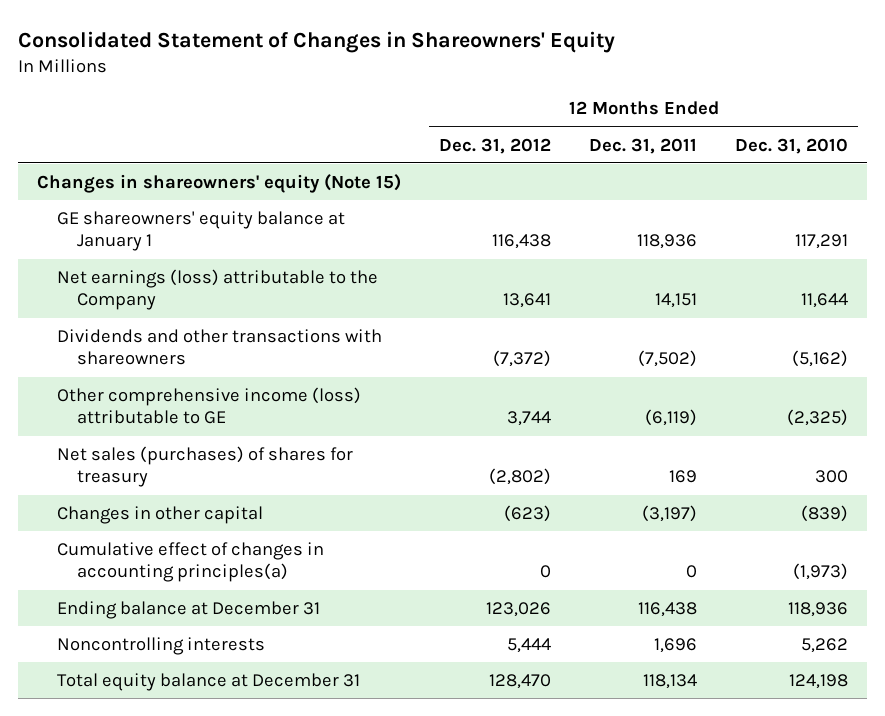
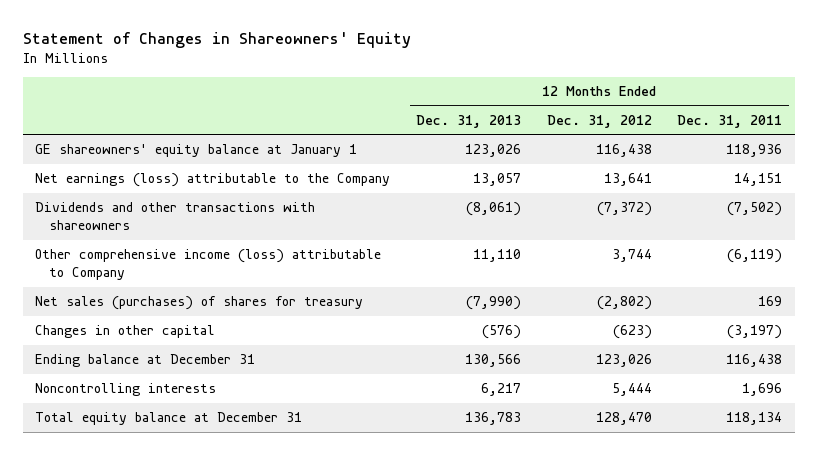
[17,30,615,53] Consolidated Statement of Changes in Shareowners' Equity -> [22,32,411,49] Statement of Changes in Shareowners' Equity
[735,137,849,154] Dec. 31, 2010 -> none
none -> [416,114,522,128] Dec. 31, 2013
[36,174,401,194] Changes in shareowners' equity (Note 15) -> none
[57,387,362,425] Other comprehensive income (loss) attributable to GE -> [35,249,382,281] Other comprehensive income (loss) attributable to Company
[57,542,325,583] Cumulative effect of changes in accounting principles(a) -> none

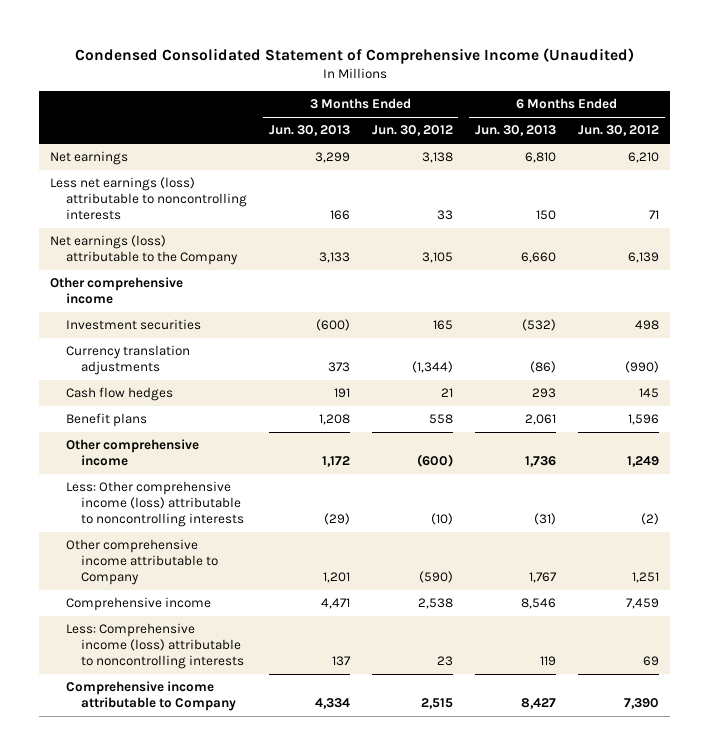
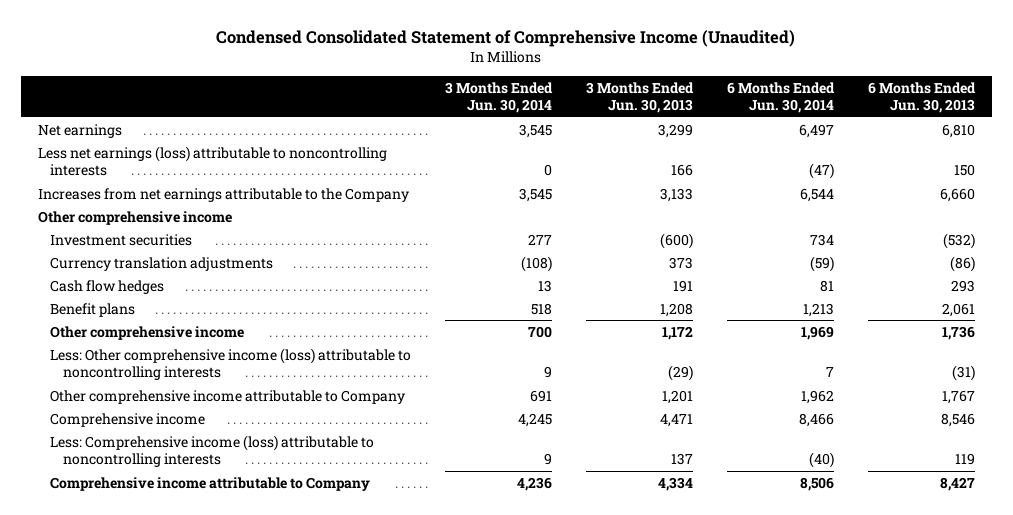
[371,125,453,137] Jun. 30, 2012 -> none
[578,125,660,137] Jun. 30, 2012 -> none
none -> [445,81,554,114] 3 Months Ended Jun. 30, 2014
none -> [727,81,836,114] 6 Months Ended Jun. 30, 2014
[50,235,238,266] Net earnings (loss) attributable to the Company -> [37,187,409,202] Increases from net earnings attributable to the Company

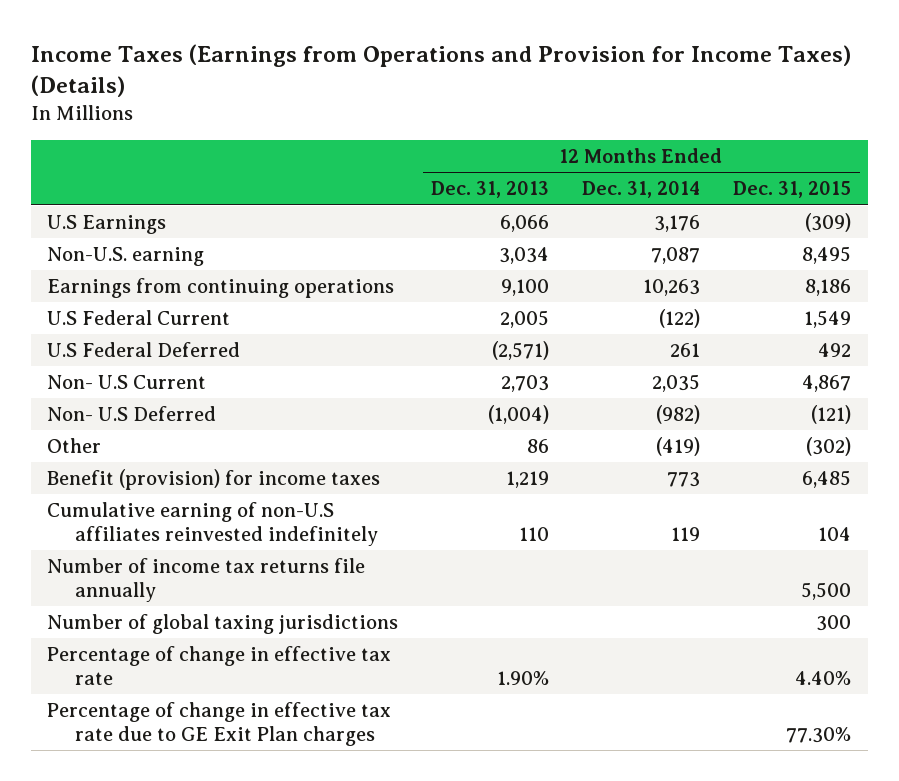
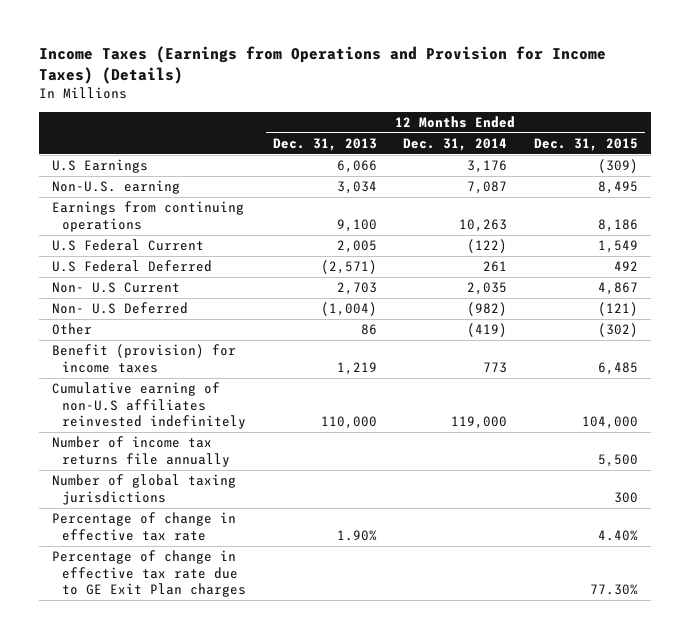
[519,526,550,541] 110 -> [320,416,377,430] 110,000
[671,526,701,541] 119 -> [451,416,508,430] 119,000
[818,526,852,541] 104 -> [581,416,638,430] 104,000

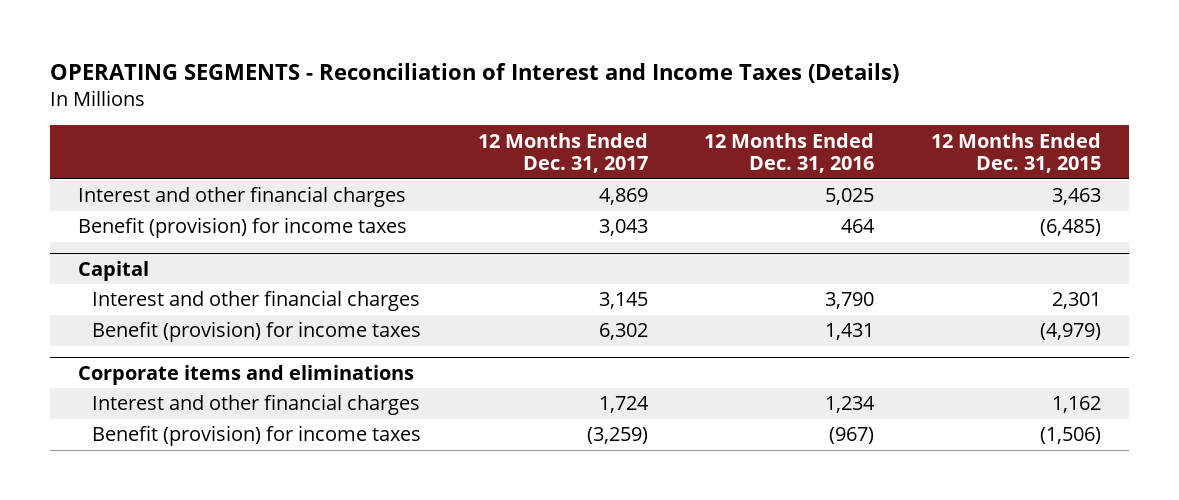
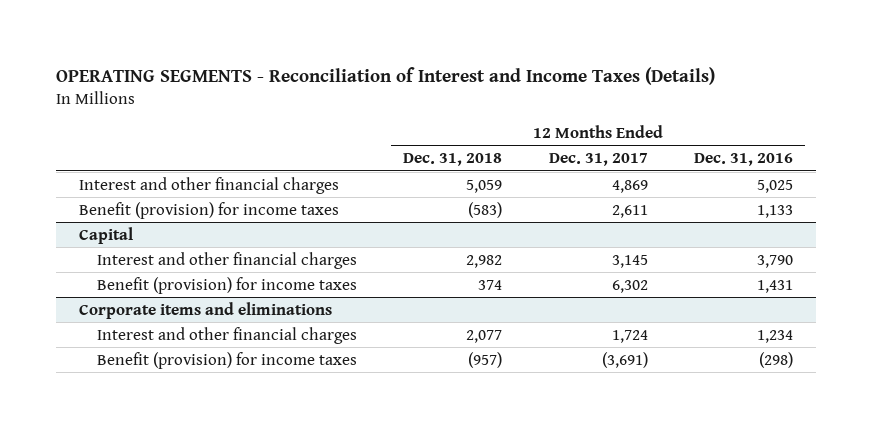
[930,132,1101,174] 12 Months Ended Dec. 31, 2015 -> none
none -> [403,153,503,167] Dec. 31, 2018
[598,219,648,237] 3,043 -> [611,204,648,218] 2,611
[841,219,876,234] 464 -> [757,204,794,218] 1,133
[586,427,648,445] (3,259) -> [601,351,648,368] (3,691)
[829,427,875,445] (967) -> [759,351,794,368] (298)

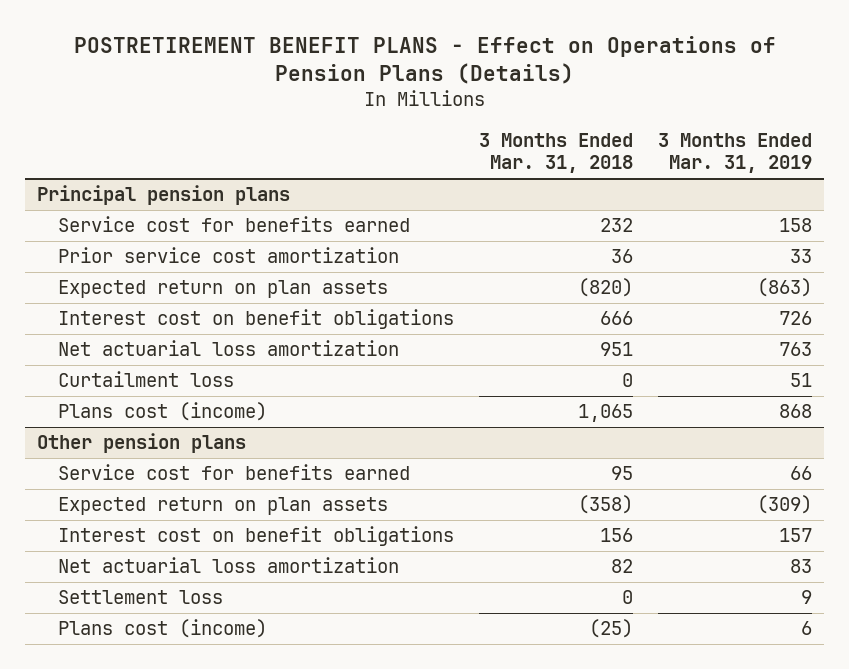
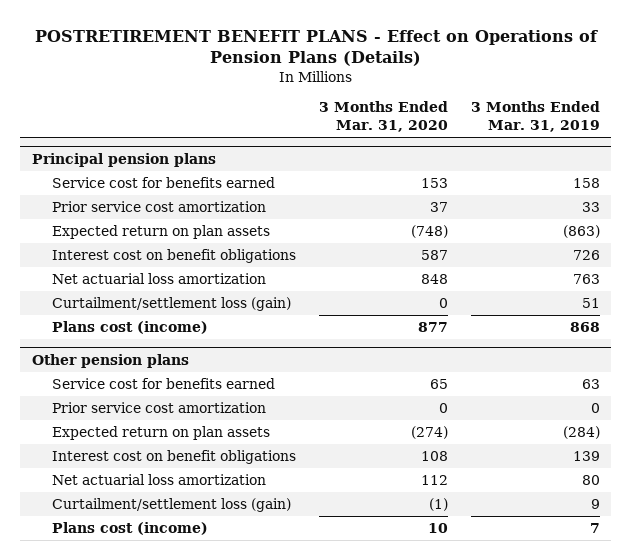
[478,132,633,174] 3 Months Ended Mar. 31, 2018 -> none
none -> [319,101,449,133] 3 Months Ended Mar. 31, 2020
[57,371,234,388] Curtailment loss -> [52,297,292,312] Curtailment/settlement loss (gain)
[789,466,812,481] 66 -> [581,379,600,390] 63
none -> [52,402,267,414] Prior service cost amortization
[756,495,812,515] (309) -> [562,426,600,440] (284)
[778,528,812,543] 157 -> [572,451,600,462] 139
[789,559,812,574] 83 -> [581,475,600,486] 80
[57,590,223,605] Settlement loss -> [52,498,292,513] Curtailment/settlement loss (gain)
[800,621,812,636] 6 -> [589,523,600,534] 7

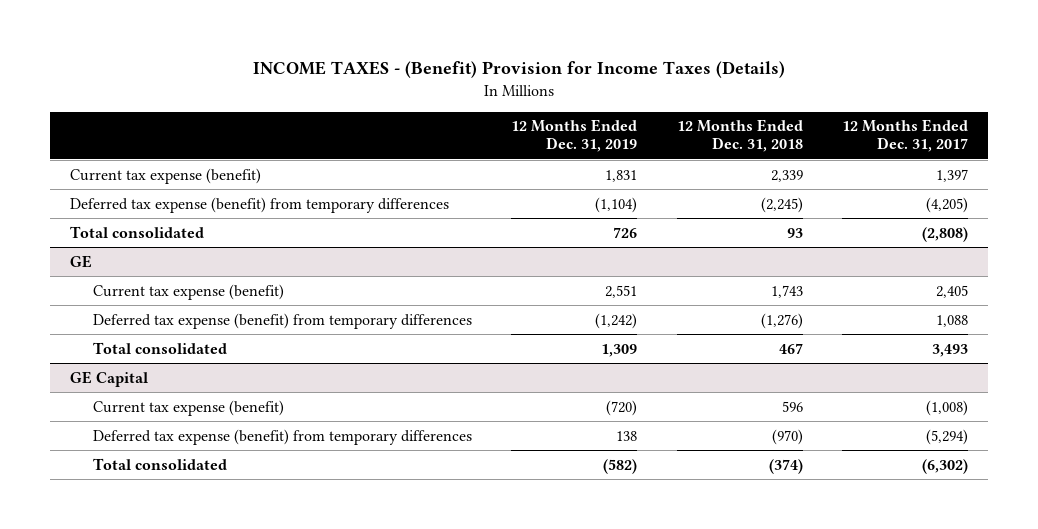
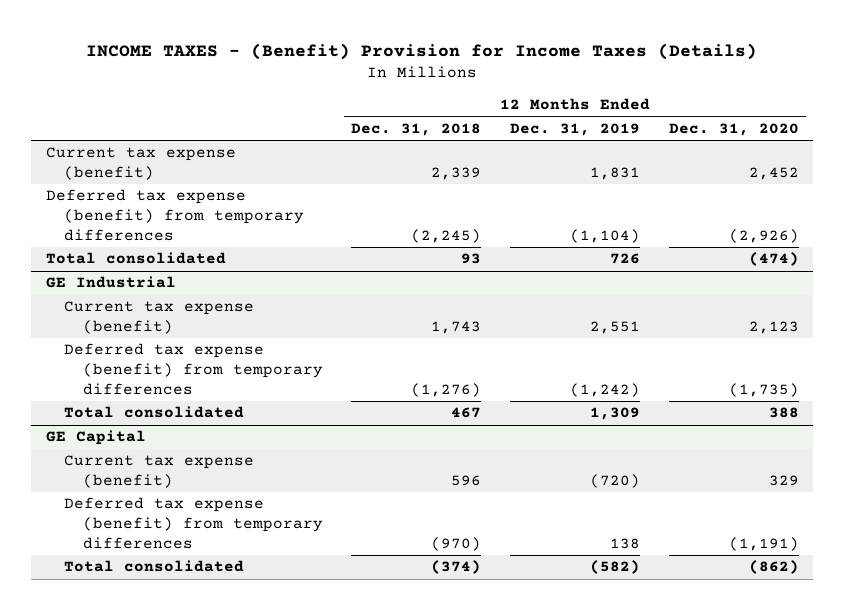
[842,119,969,153] 12 Months Ended Dec. 31, 2017 -> none
none -> [668,122,799,136] Dec. 31, 2020
[69,254,92,268] GE -> [45,276,176,289] GE Industrial

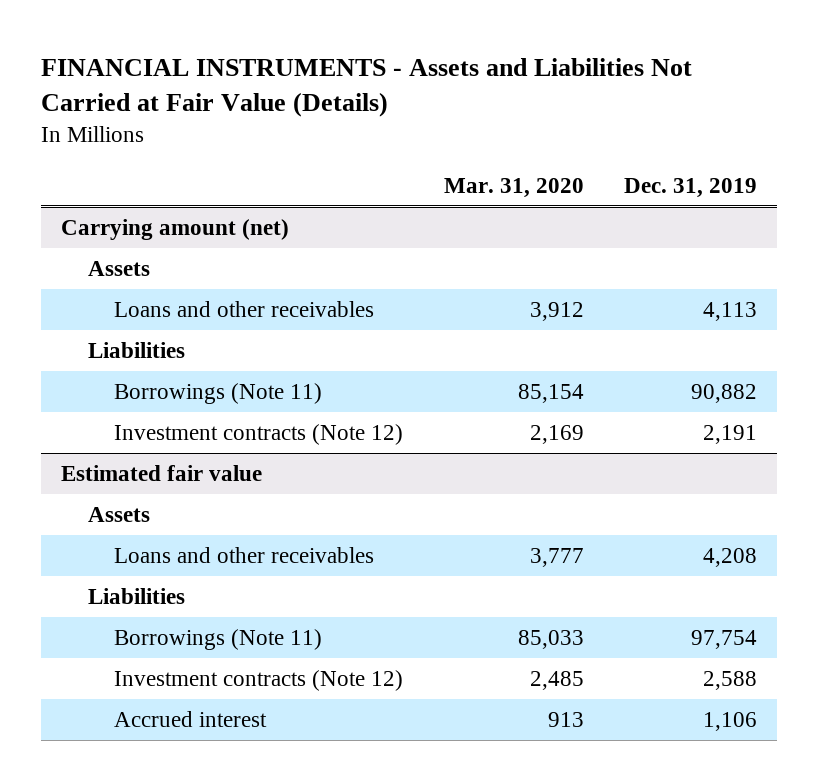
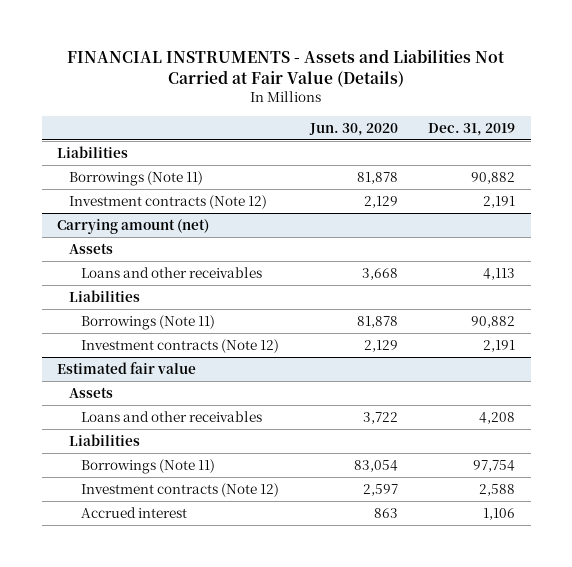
[443,177,584,198] Mar. 31, 2020 -> none
none -> [308,122,398,136] Jun. 30, 2020
none -> [56,145,128,158] Liabilities
none -> [68,170,203,186] Borrowings (Note 11)
none -> [68,194,267,209] Investment contracts (Note 12)

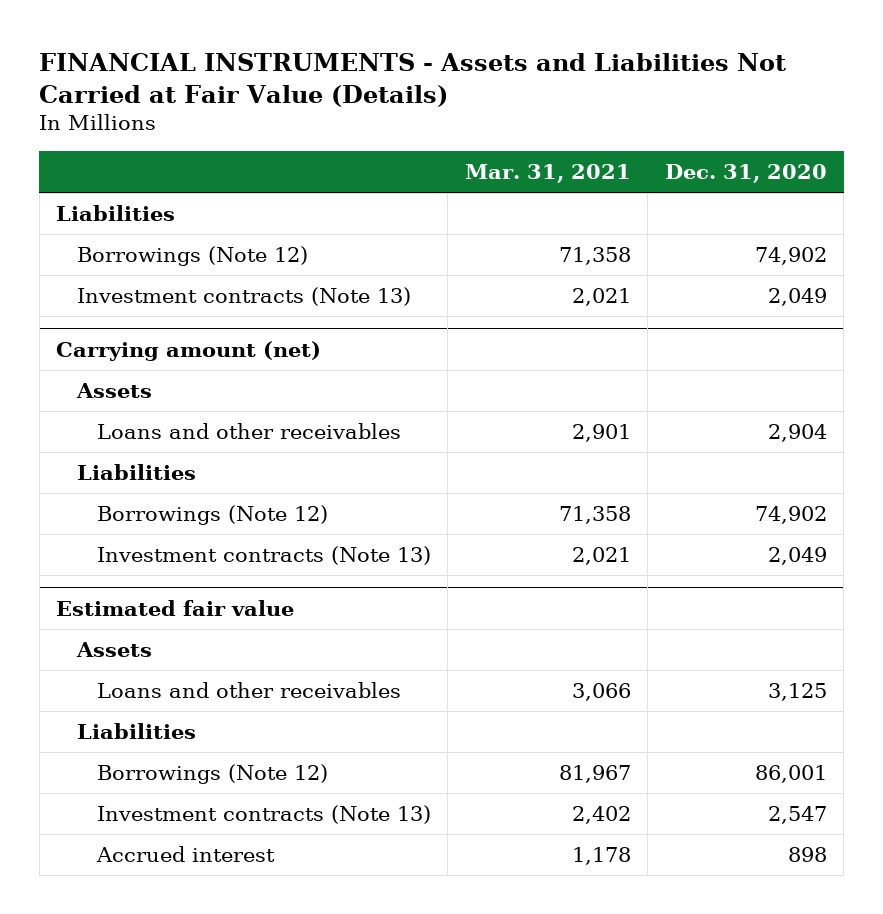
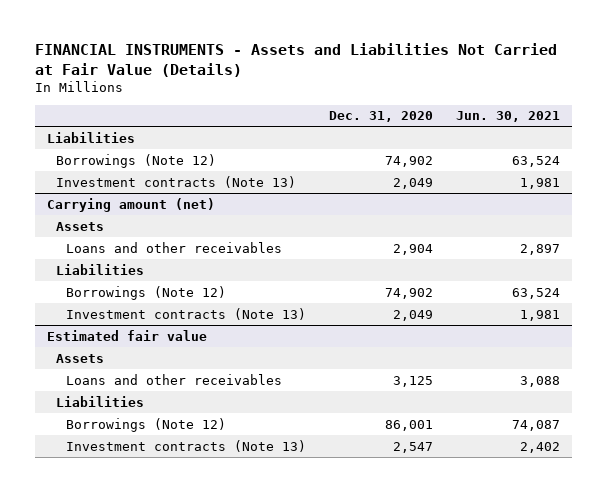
[464,163,631,183] Mar. 31, 2021 -> none
none -> [456,111,561,123] Jun. 30, 2021
[96,846,276,863] Accrued interest -> none

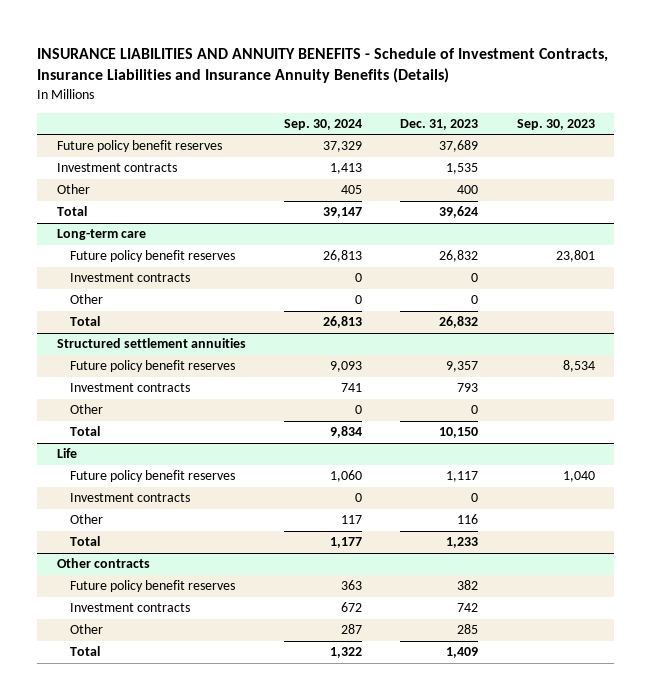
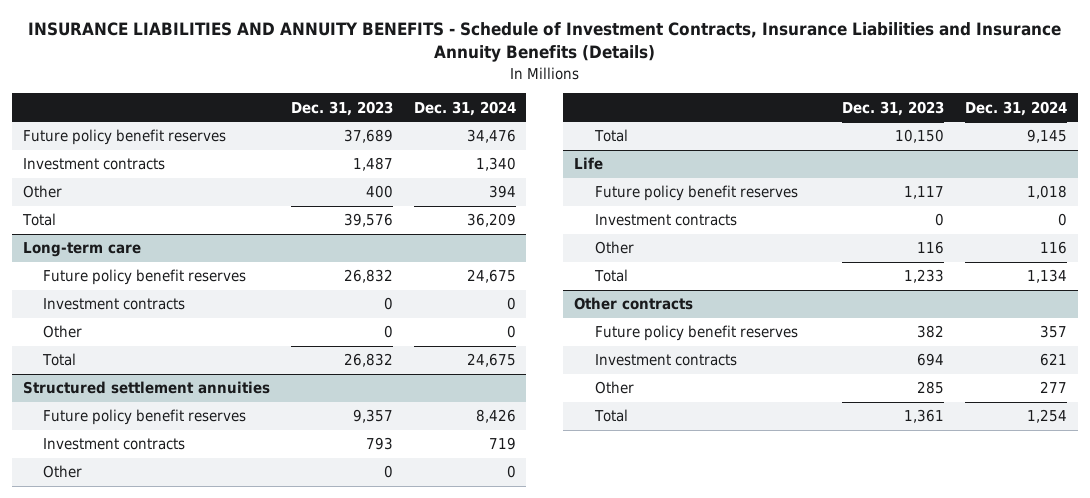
[283,118,362,130] Sep. 30, 2024 -> none
[516,118,595,130] Sep. 30, 2023 -> none
none -> [413,100,516,116] Dec. 31, 2024
[446,163,479,175] 1,535 -> [352,157,393,172] 1,487
[439,206,479,219] 39,624 -> [343,213,393,228] 39,576
[457,603,479,613] 742 -> [917,353,945,367] 694
[446,647,479,659] 1,409 -> [904,409,945,424] 1,361

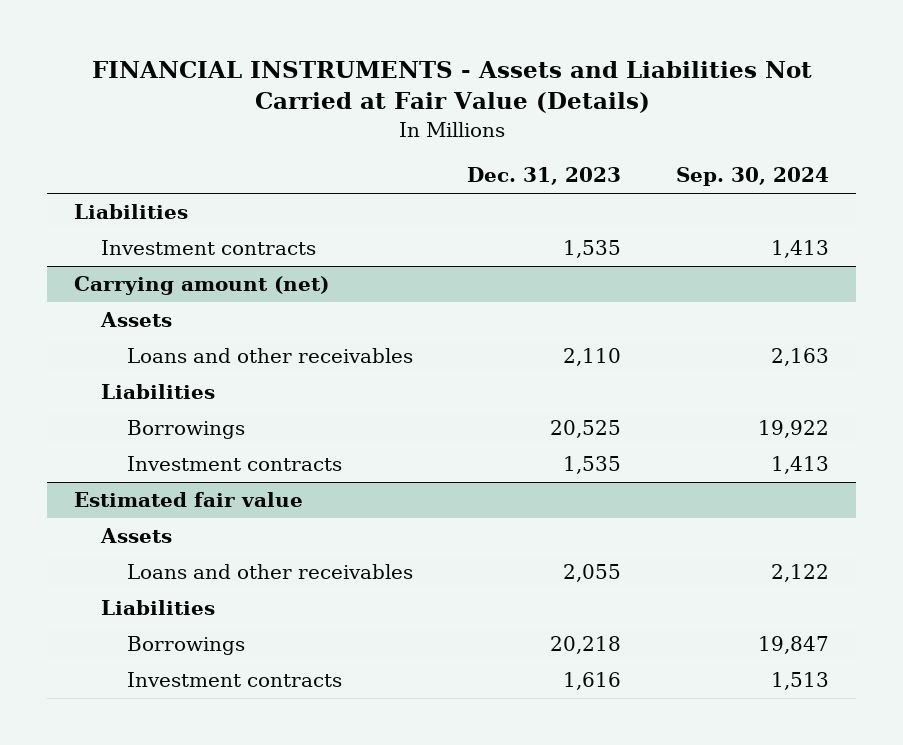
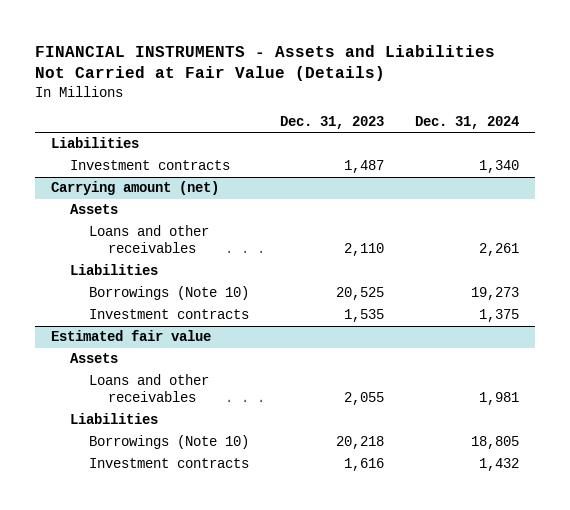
[676,167,830,187] Sep. 30, 2024 -> none
none -> [415,115,520,129] Dec. 31, 2024
[563,240,622,259] 1,535 -> [344,160,385,174] 1,487
[126,420,245,440] Borrowings -> [89,286,250,301] Borrowings (Note 10)
[126,636,245,656] Borrowings -> [89,435,250,450] Borrowings (Note 10)

